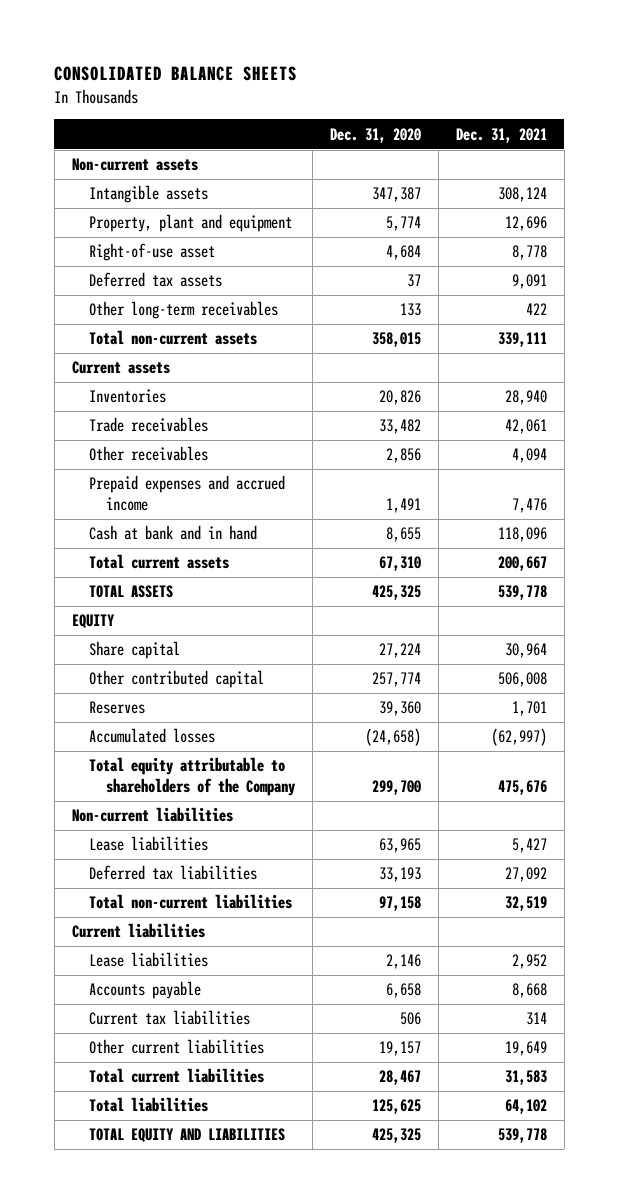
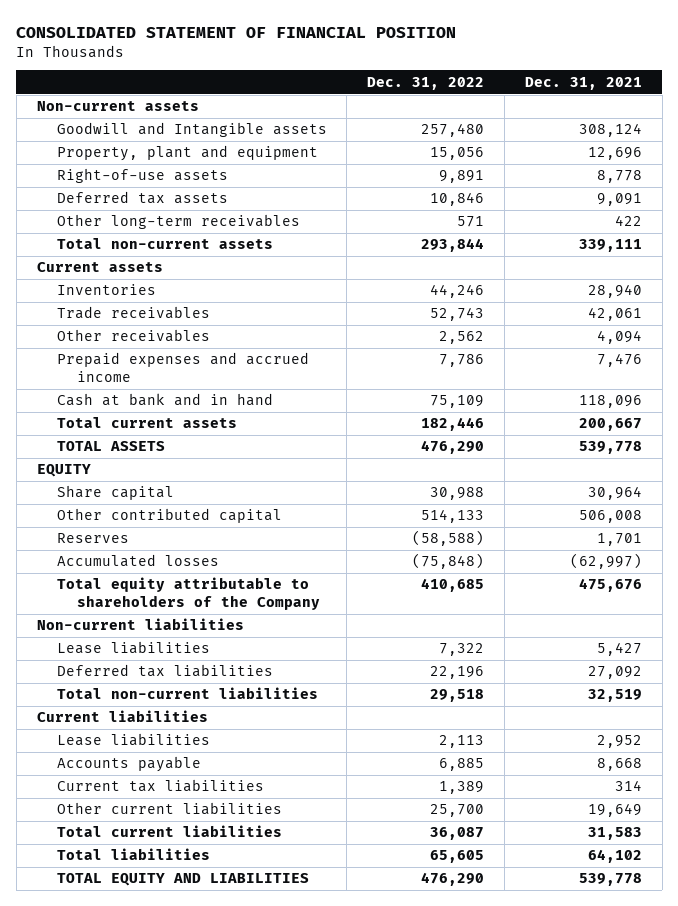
[54,66,298,82] CONSOLIDATED BALANCE SHEETS -> [16,26,457,38] CONSOLIDATED STATEMENT OF FINANCIAL POSITION
[329,127,421,143] Dec. 31, 2020 -> none
none -> [367,76,485,90] Dec. 31, 2022
[88,185,208,204] Intangible assets -> [56,122,327,138] Goodwill and Intangible assets
[88,243,215,262] Right-of-use asset -> [56,168,228,184] Right-of-use assets

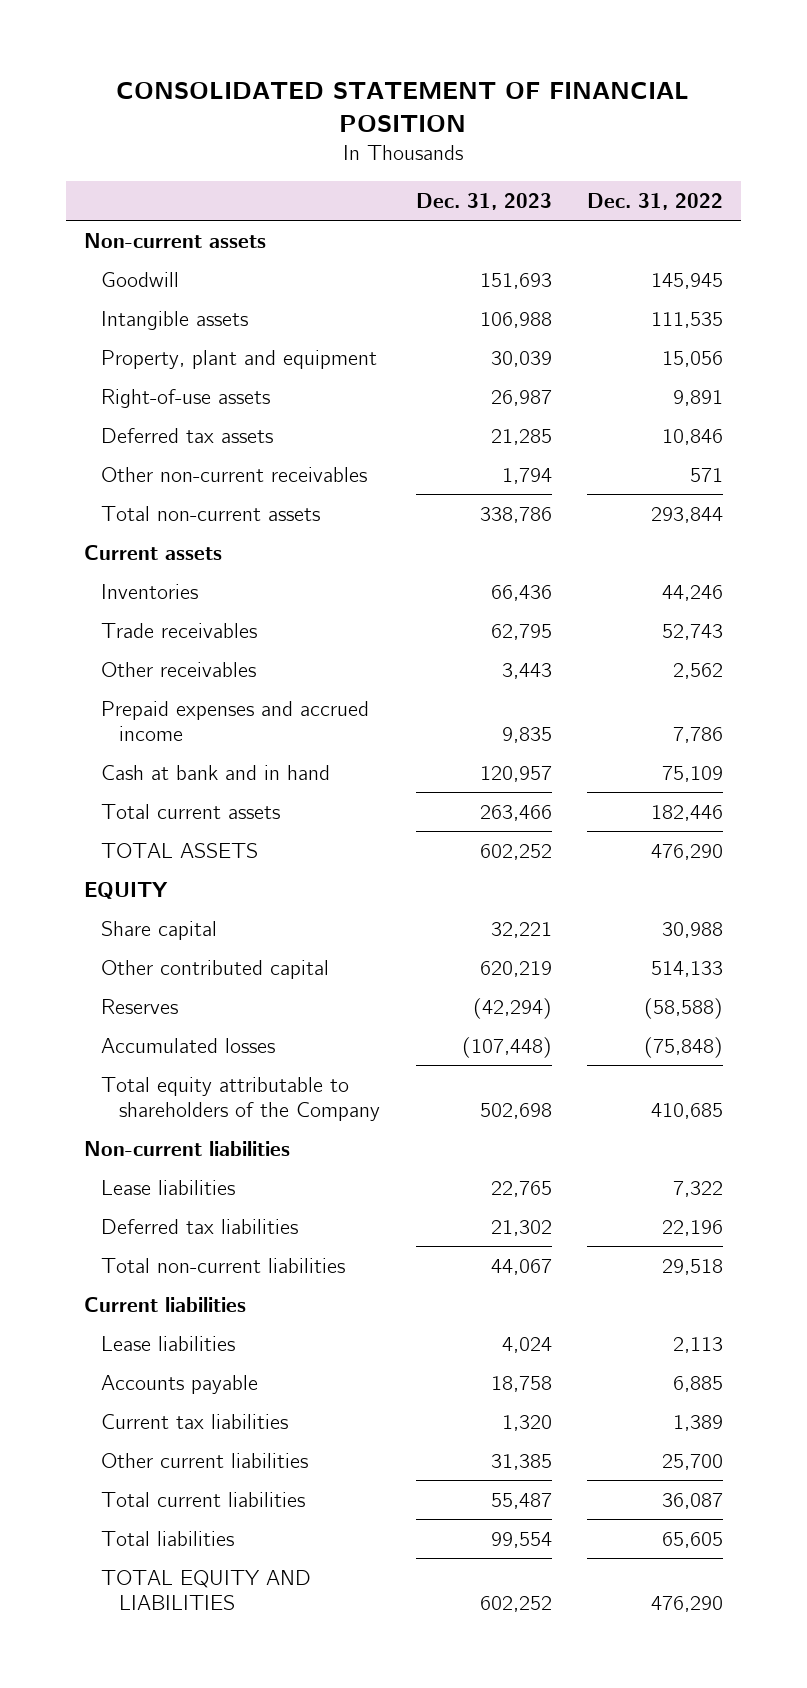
[524,76,642,90] Dec. 31, 2021 -> none
none -> [415,193,552,211] Dec. 31, 2023
none -> [101,271,180,287] Goodwill
[56,122,327,138] Goodwill and Intangible assets -> [101,310,249,330] Intangible assets
[421,123,485,138] 257,480 -> [651,311,724,328] 111,535
[56,214,300,230] Other long-term receivables -> [101,466,368,482] Other non-current receivables

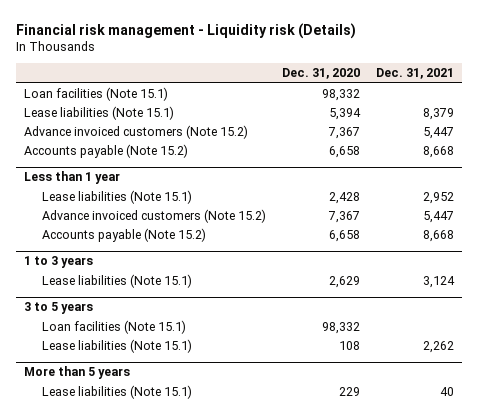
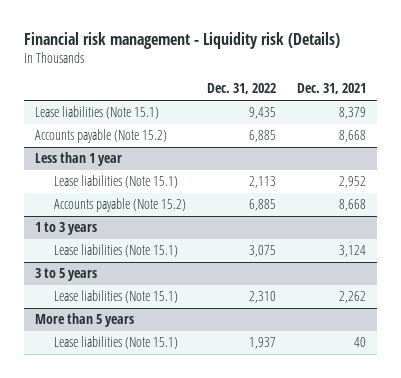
[281,68,360,80] Dec. 31, 2020 -> none
none -> [207,83,277,95] Dec. 31, 2022
[23,87,168,102] Loan facilities (Note 15.1) -> none
[23,125,248,140] Advance invoiced customers (Note 15.2) -> none
[41,209,266,224] Advance invoiced customers (Note 15.2) -> none
[41,320,186,335] Loan facilities (Note 15.1) -> none

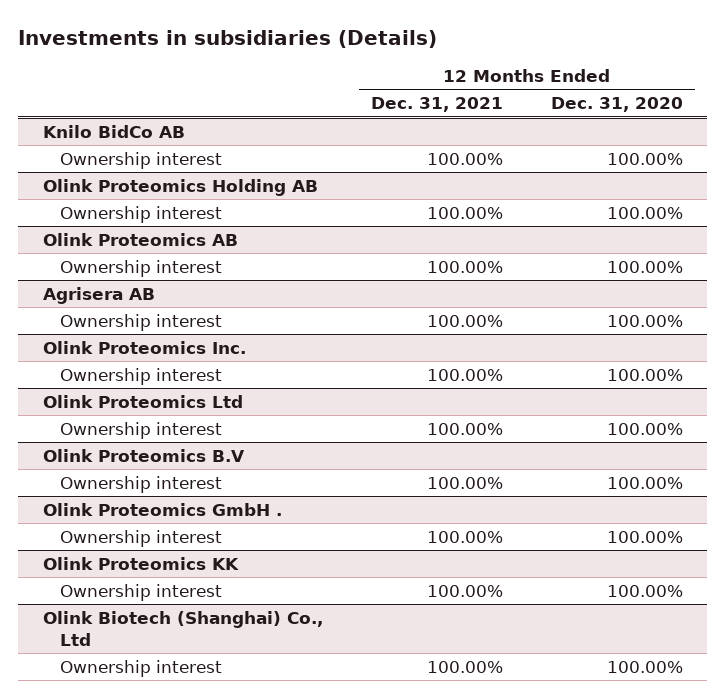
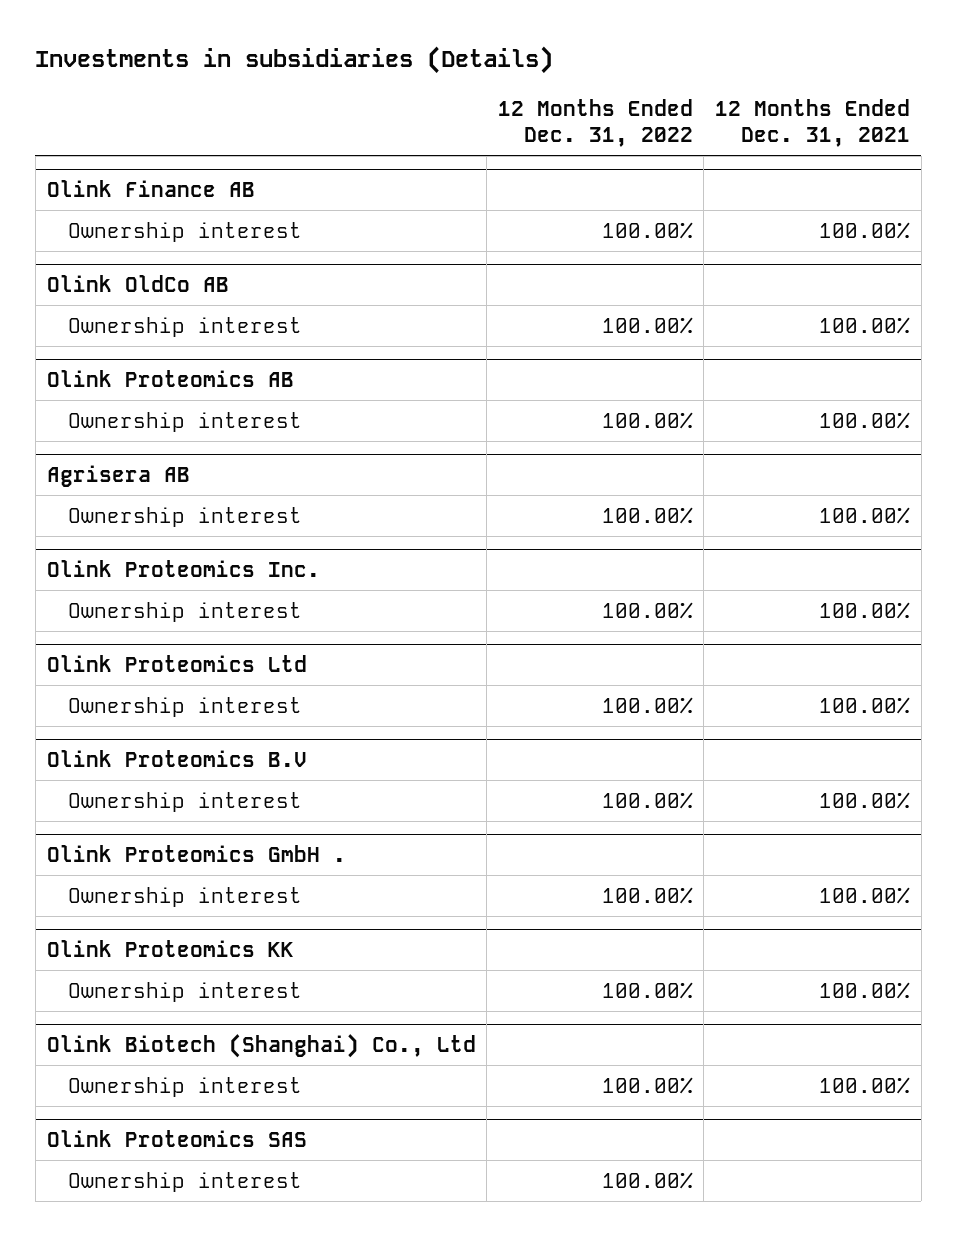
[551,97,684,113] Dec. 31, 2020 -> none
none -> [497,98,693,148] 12 Months Ended Dec. 31, 2022
[42,124,185,138] Knilo BidCo AB -> [46,179,255,197] Olink Finance AB
[42,178,318,196] Olink Proteomics Holding AB -> [46,274,229,292] Olink OldCo AB
none -> [46,1129,307,1147] Olink Proteomics SAS
none -> [68,1171,303,1192] Ownership interest

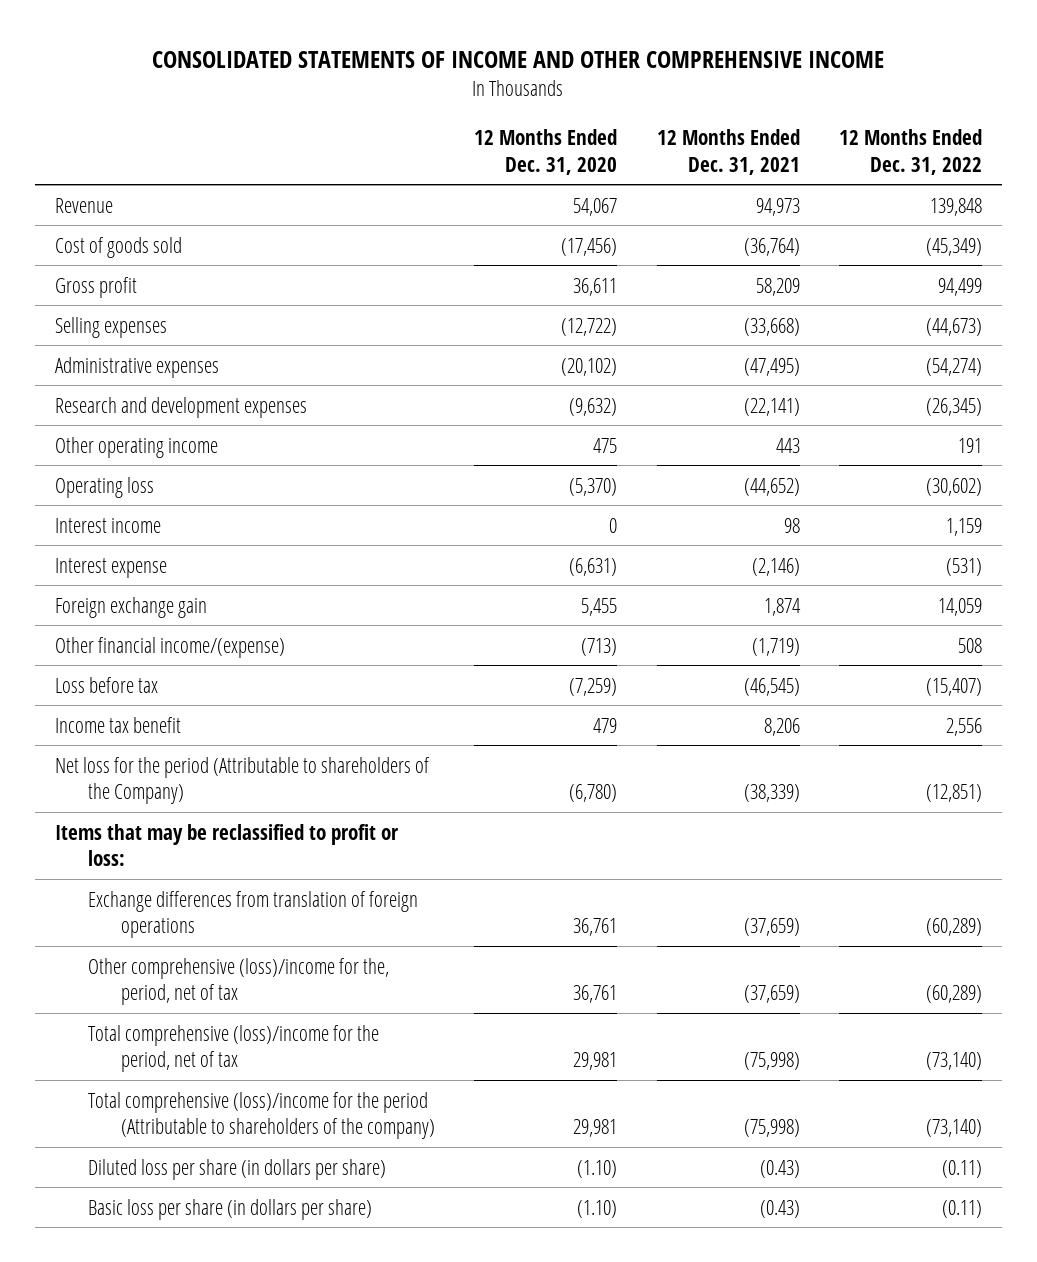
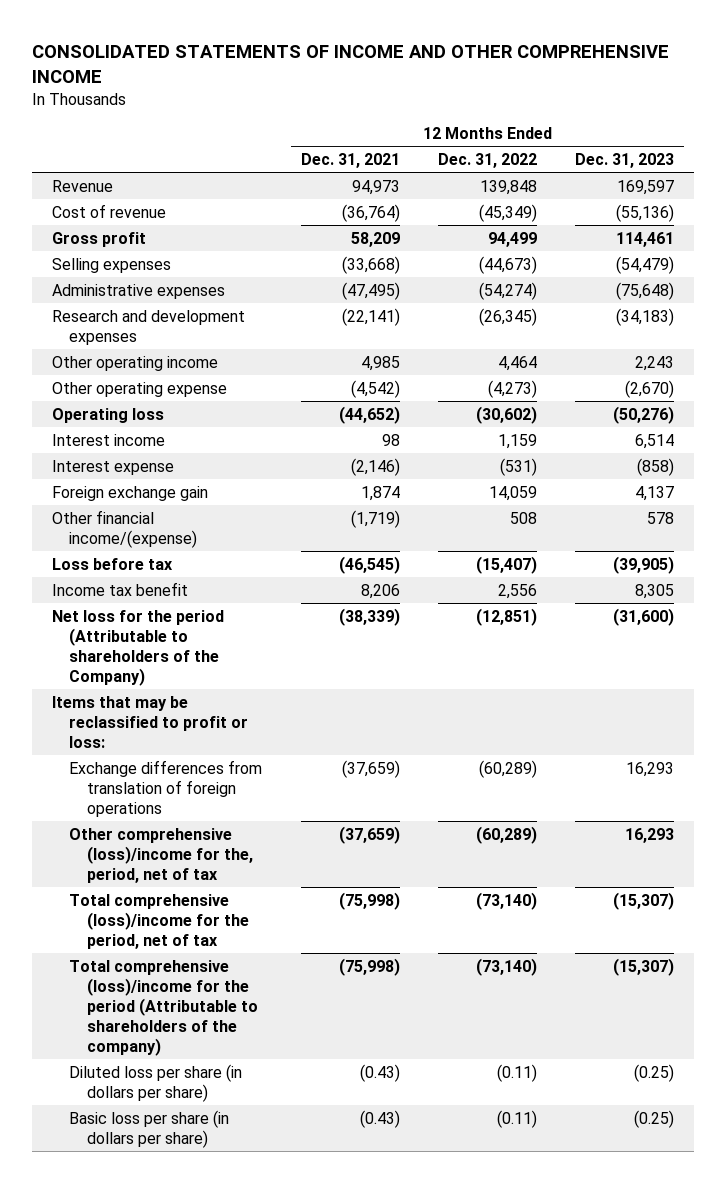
[474,128,618,175] 12 Months Ended Dec. 31, 2020 -> none
none -> [575,153,675,169] Dec. 31, 2023
[54,236,182,258] Cost of goods sold -> [51,203,166,218] Cost of revenue
[775,437,800,453] 443 -> [360,355,400,371] 4,985
[958,437,983,453] 191 -> [498,355,538,371] 4,464
none -> [51,381,227,397] Other operating expense

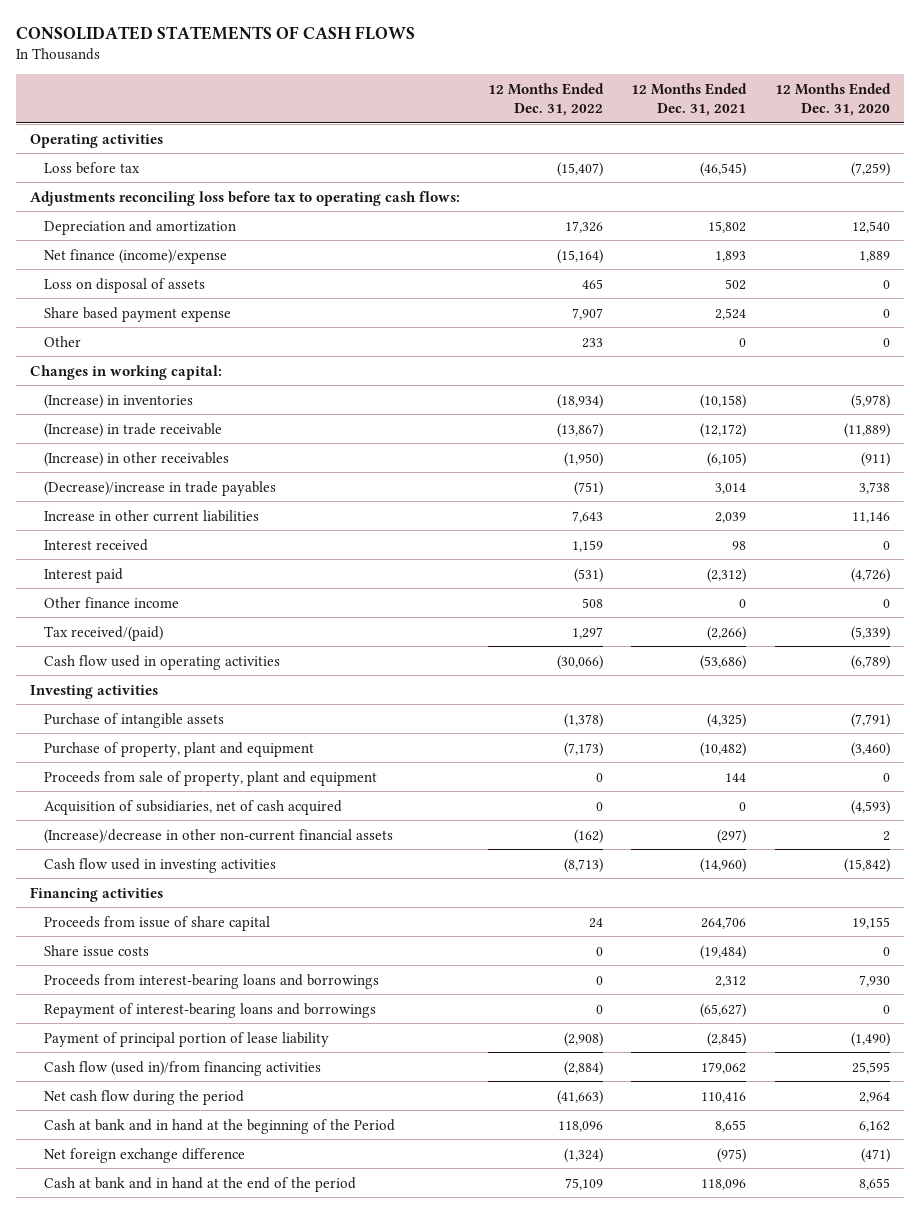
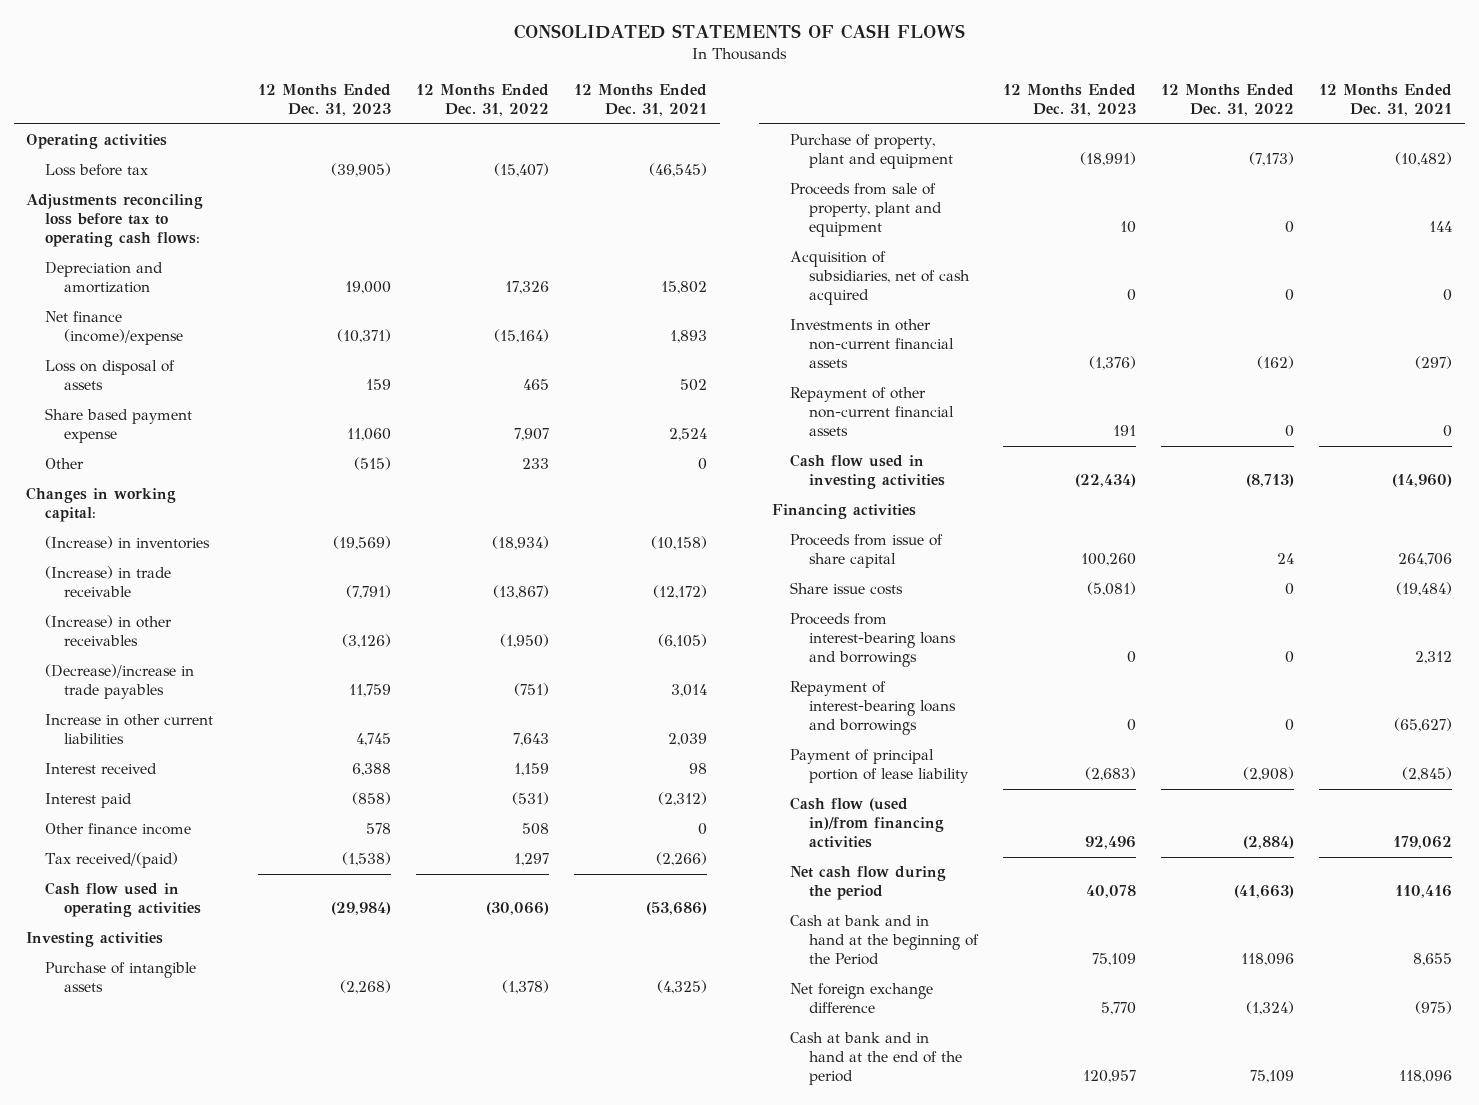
[774,82,891,116] 12 Months Ended Dec. 31, 2020 -> none
none -> [257,84,391,117] 12 Months Ended Dec. 31, 2023
[44,828,394,844] (Increase)/decrease in other non-current financial assets -> [790,319,955,369] Investments in other non-current financial assets
none -> [790,387,955,437] Repayment of other non-current financial assets

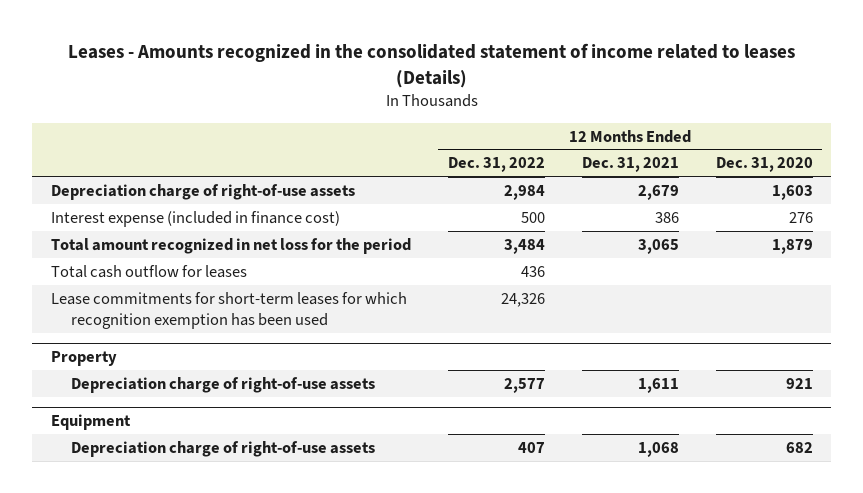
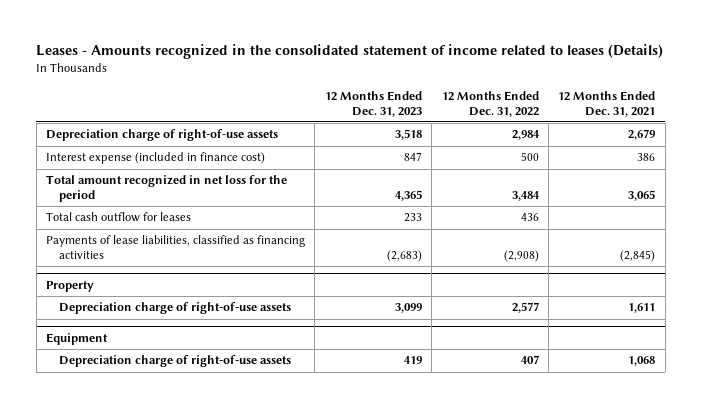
[715,157,813,173] Dec. 31, 2020 -> none
none -> [324,90,422,117] 12 Months Ended Dec. 31, 2023
[50,291,407,329] Lease commitments for short-term leases for which recognition exemption has been used -> none
none -> [46,235,306,259] Payments of lease liabilities, classified as financing activities

